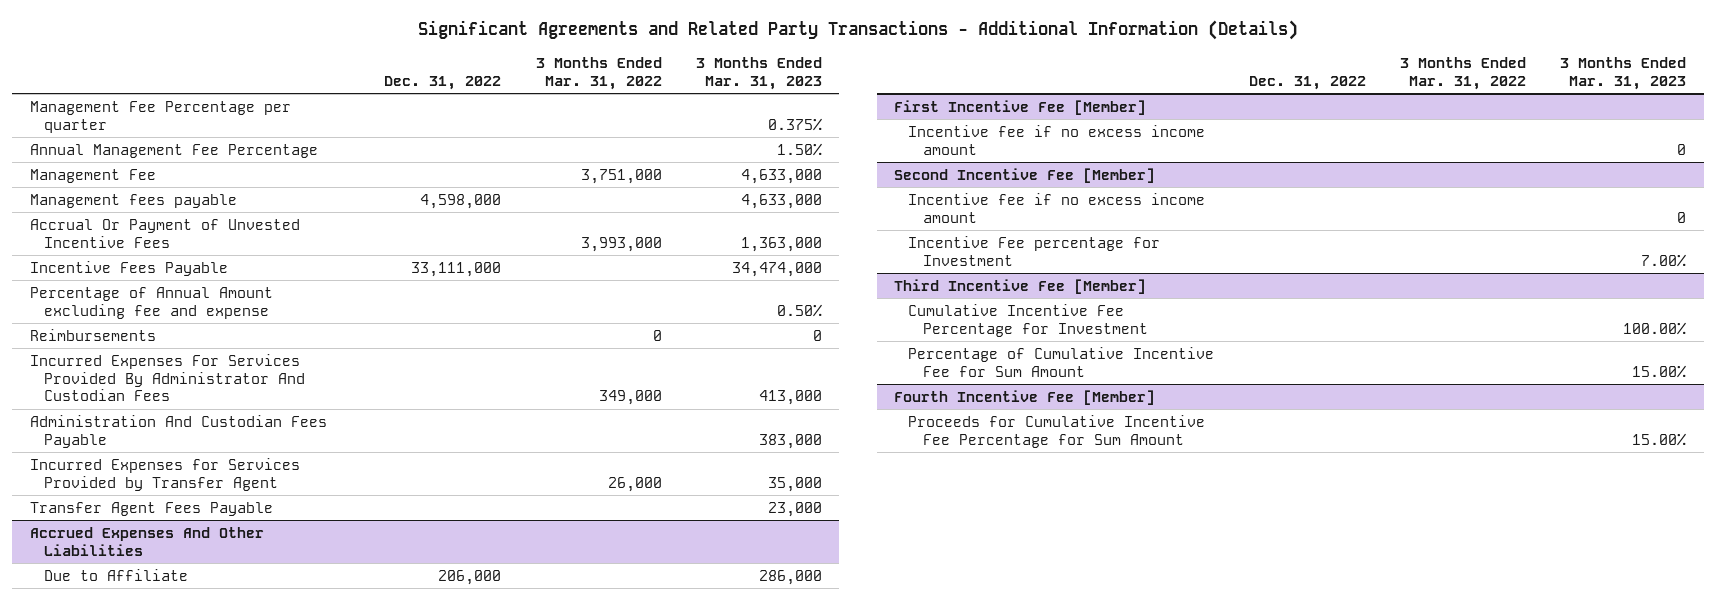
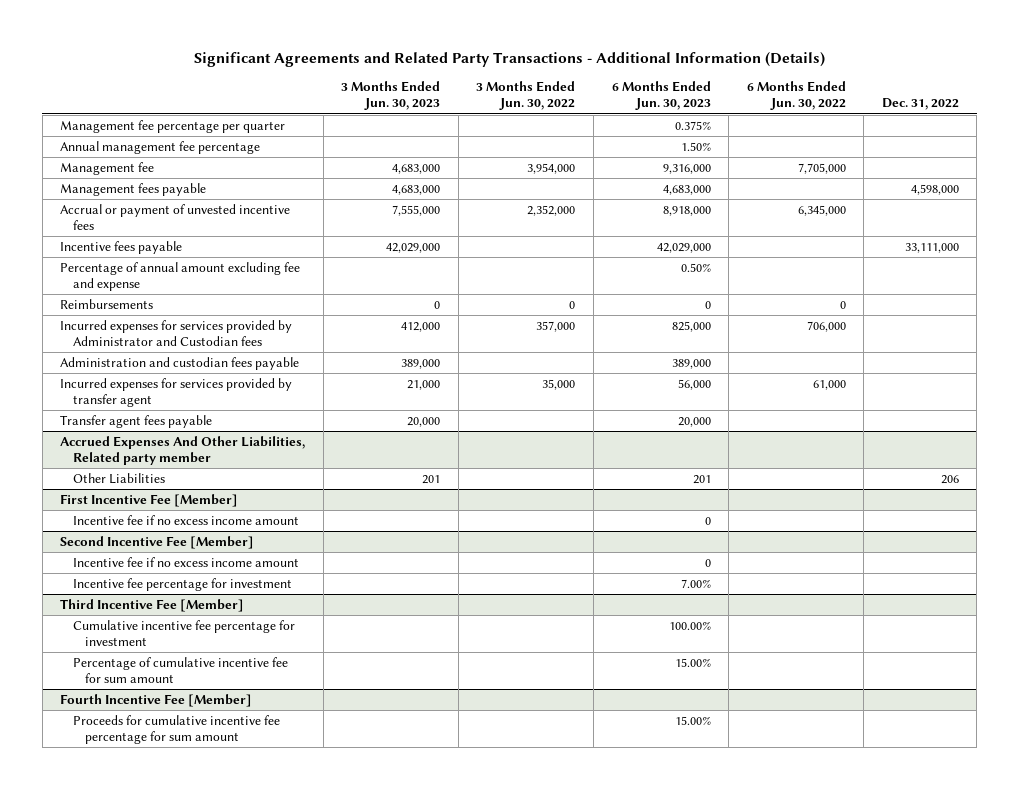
[535,56,662,90] 3 Months Ended Mar. 31, 2022 -> none
[696,56,823,90] 3 Months Ended Mar. 31, 2023 -> none
none -> [341,81,441,111] 3 Months Ended Jun. 30, 2023
none -> [476,81,576,111] 3 Months Ended Jun. 30, 2022
none -> [611,81,711,111] 6 Months Ended Jun. 30, 2023
none -> [746,81,846,111] 6 Months Ended Jun. 30, 2022
[29,100,291,133] Management Fee Percentage per quarter -> [60,119,286,133] Management fee percentage per quarter
[29,143,318,158] Annual Management Fee Percentage -> [60,140,261,154] Annual management fee percentage
[29,168,156,183] Management Fee -> [60,161,155,175] Management fee
[29,218,300,248] Accrual Or Payment of Unvested Incentive Fees -> [60,203,291,230] Accrual or payment of unvested incentive fees
[29,260,228,276] Incentive Fees Payable -> [60,240,183,254] Incentive fees payable
[29,286,273,319] Percentage of Annual Amount excluding fee and expense -> [60,261,301,291] Percentage of annual amount excluding fee and expense
[44,568,189,581] Due to Affiliate -> none
[29,353,306,402] Incurred Expenses For Services Provided By Administrator And Custodian Fees -> [60,319,293,346] Incurred expenses for services provided by Administrator and Custodian fees
[29,414,327,448] Administration And Custodian Fees Payable -> [60,356,300,370] Administration and custodian fees payable
[29,457,300,491] Incurred Expenses for Services Provided by Transfer Agent -> [60,377,293,407] Incurred expenses for services provided by transfer agent
[29,501,273,516] Transfer Agent Fees Payable -> [60,414,213,428] Transfer agent fees payable
[29,526,264,556] Accrued Expenses And Other Liabilities -> [60,435,306,465] Accrued Expenses And Other Liabilities, Related party member
none -> [72,472,165,484] Other Liabilities
[908,235,1161,266] Incentive Fee percentage for Investment -> [72,577,292,591] Incentive fee percentage for investment
[908,303,1148,337] Cumulative Incentive Fee Percentage for Investment -> [72,619,295,646] Cumulative incentive fee percentage for investment
[908,346,1215,377] Percentage of Cumulative Incentive Fee for Sum Amount -> [72,656,288,683] Percentage of cumulative incentive fee for sum amount
[908,414,1206,448] Proceeds for Cumulative Incentive Fee Percentage for Sum Amount -> [72,714,280,744] Proceeds for cumulative incentive fee percentage for sum amount

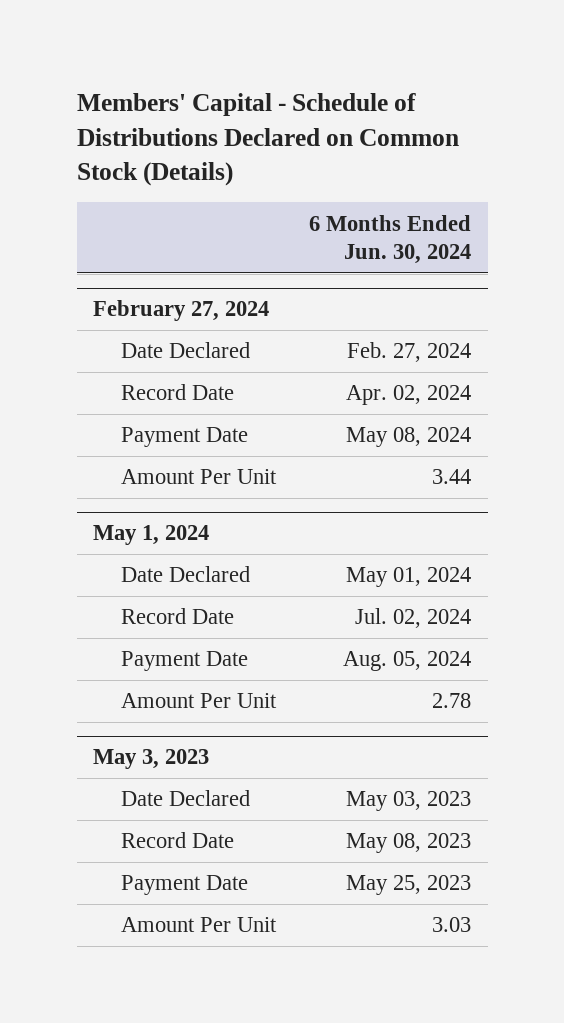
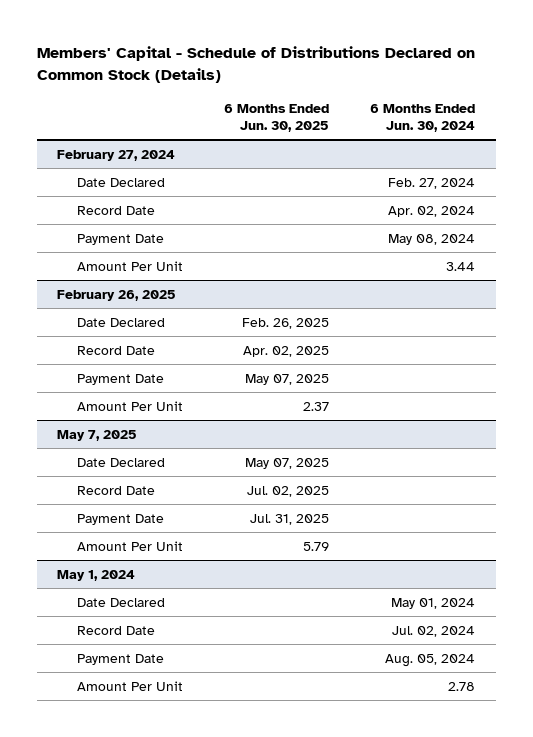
none -> [224,103,330,132] 6 Months Ended Jun. 30, 2025
none -> [57,289,177,301] February 26, 2025
none -> [76,317,165,327] Date Declared
none -> [76,345,155,355] Record Date
none -> [76,373,164,385] Payment Date
none -> [76,400,183,411] Amount Per Unit
none -> [57,429,138,441] May 7, 2025
none -> [76,457,165,467] Date Declared
none -> [76,485,155,495] Record Date
none -> [76,513,164,525] Payment Date
none -> [76,540,183,551] Amount Per Unit
[93,749,210,770] May 3, 2023 -> none
[121,790,251,807] Date Declared -> none
[121,832,235,849] Record Date -> none
[121,875,249,896] Payment Date -> none
[121,917,278,933] Amount Per Unit -> none

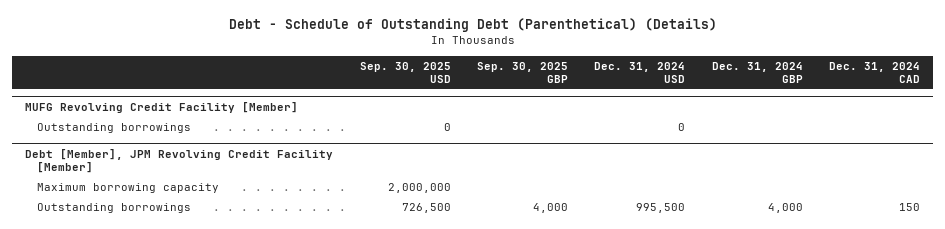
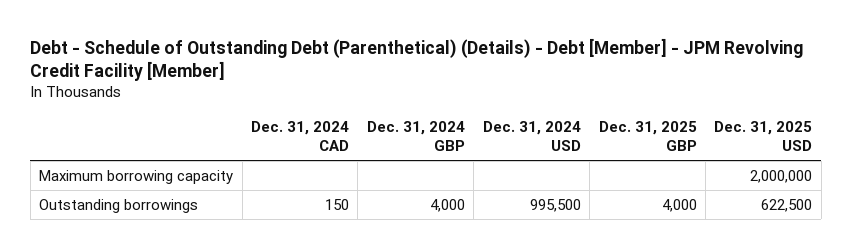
[228,18,717,33] Debt - Schedule of Outstanding Debt (Parenthetical) (Details) -> [30,37,804,82] Debt - Schedule of Outstanding Debt (Parenthetical) (Details) - Debt [Member] - JPM Revolving Credit Facility [Member]
[359,61,451,83] Sep. 30, 2025 USD -> none
[476,61,568,83] Sep. 30, 2025 GBP -> none
none -> [598,121,697,152] Dec. 31, 2025 GBP
none -> [714,121,813,152] Dec. 31, 2025 USD
[25,101,299,113] MUFG Revolving Credit Facility [Member] -> none
[36,123,191,134] Outstanding borrowings -> none
[25,148,334,174] Debt [Member], JPM Revolving Credit Facility [Member] -> none

